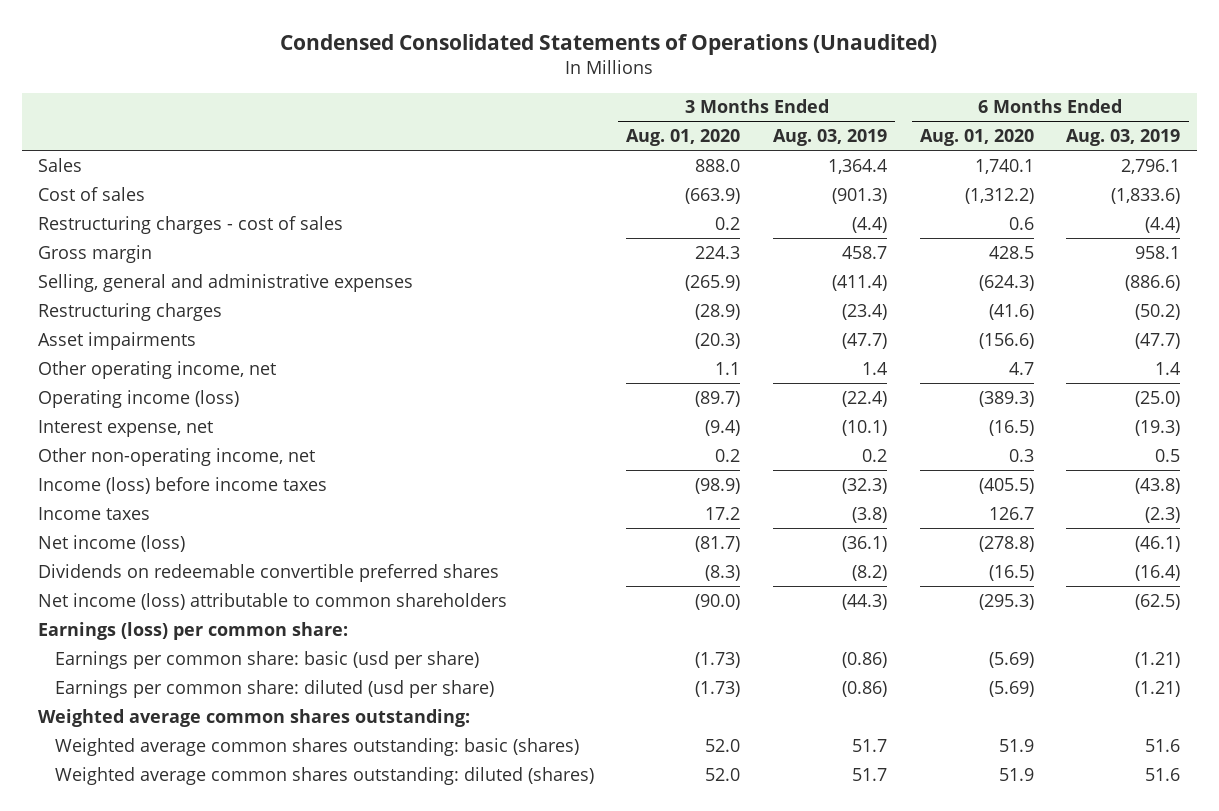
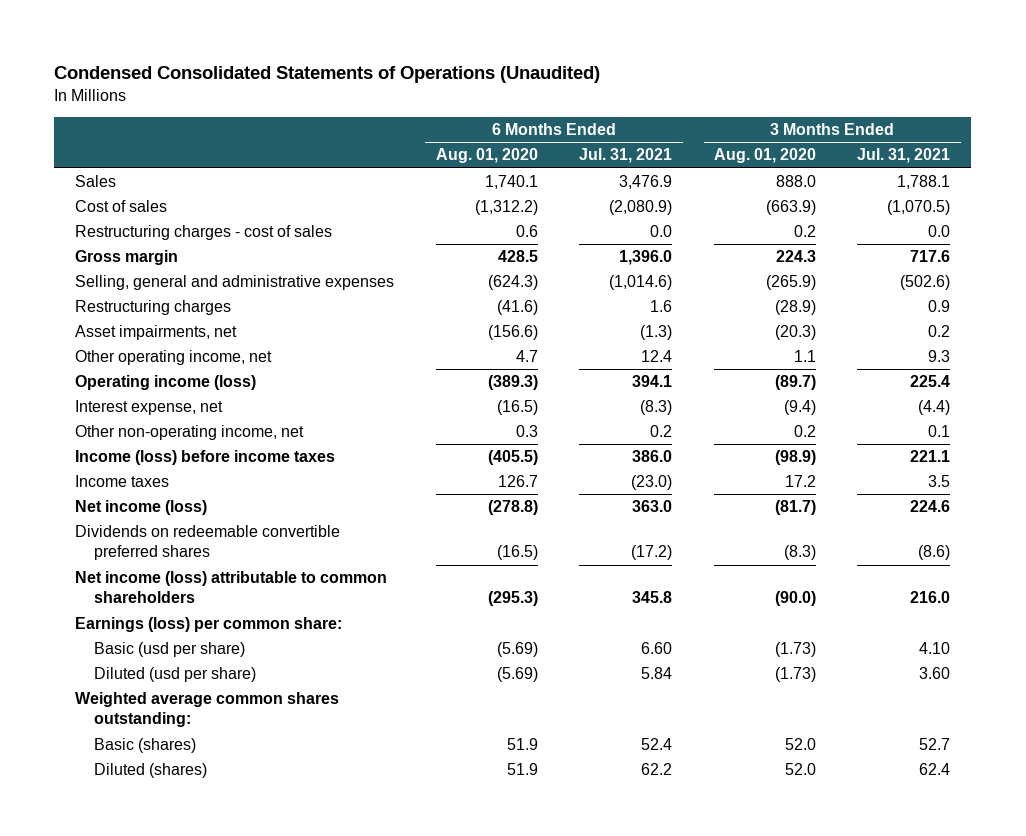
[773,129,888,147] Aug. 03, 2019 -> none
[1066,129,1181,147] Aug. 03, 2019 -> none
none -> [579,148,673,164] Jul. 31, 2021
none -> [857,148,951,164] Jul. 31, 2021
[38,331,197,350] Asset impairments -> [75,325,238,341] Asset impairments, net
[54,650,479,669] Earnings per common share: basic (usd per share) -> [93,642,245,658] Basic (usd per share)
[54,679,494,698] Earnings per common share: diluted (usd per share) -> [93,667,256,683] Diluted (usd per share)
[54,737,579,756] Weighted average common shares outstanding: basic (shares) -> [93,738,196,754] Basic (shares)
[54,766,594,785] Weighted average common shares outstanding: diluted (shares) -> [93,763,207,779] Diluted (shares)

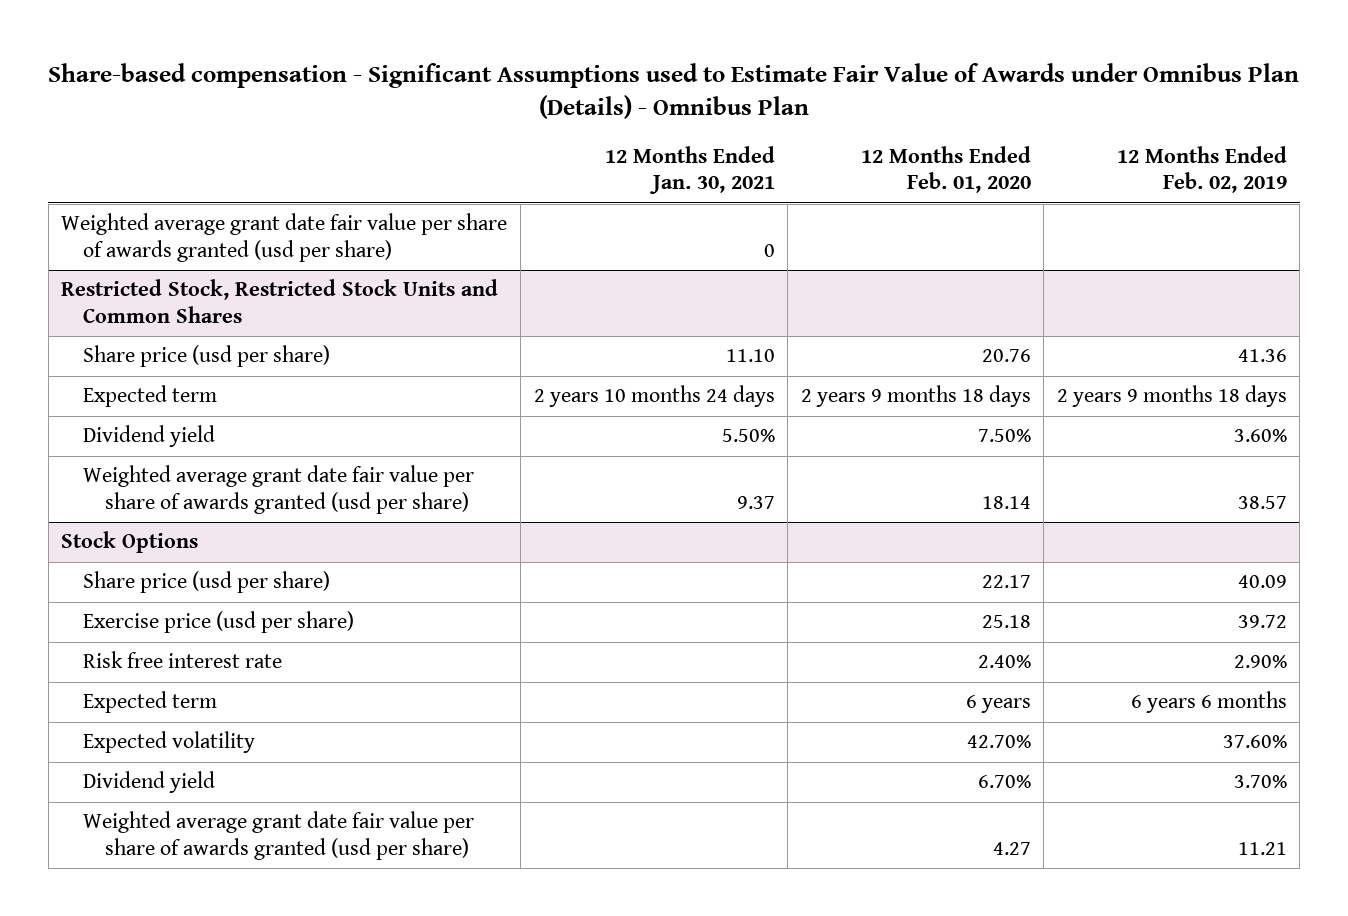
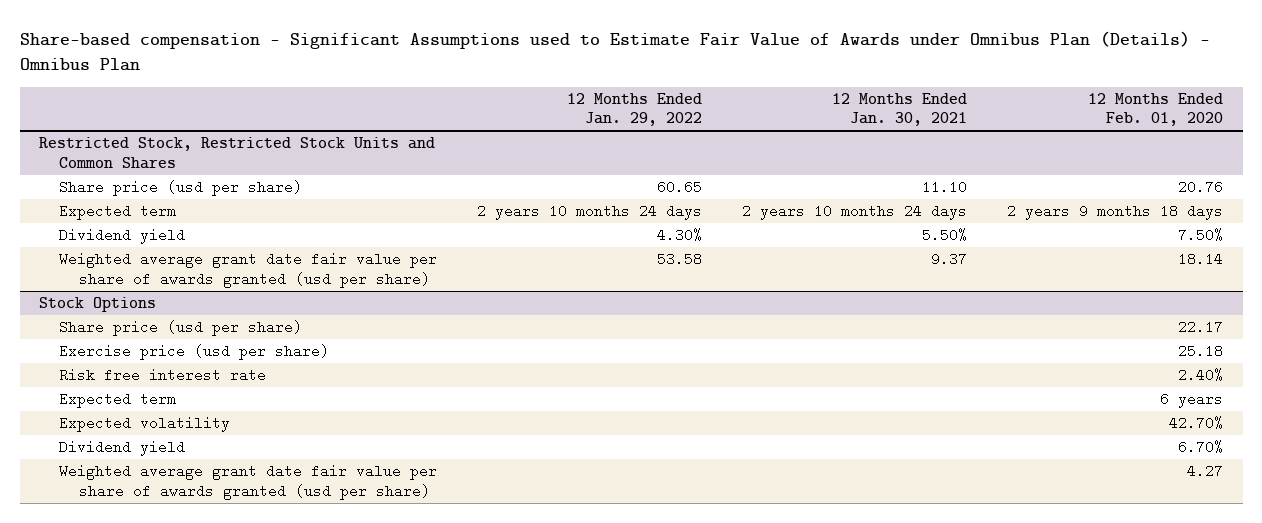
[1116,145,1287,194] 12 Months Ended Feb. 02, 2019 -> none
none -> [567,92,703,127] 12 Months Ended Jan. 29, 2022
[61,213,508,262] Weighted average grant date fair value per share of awards granted (usd per share) -> none

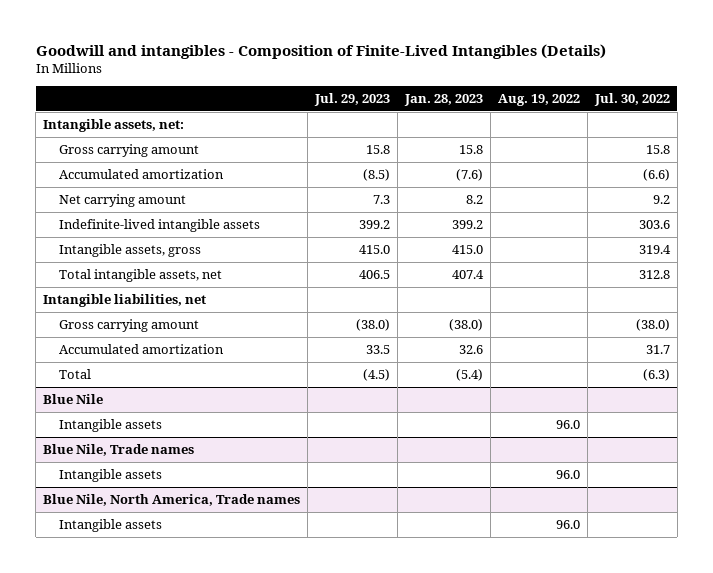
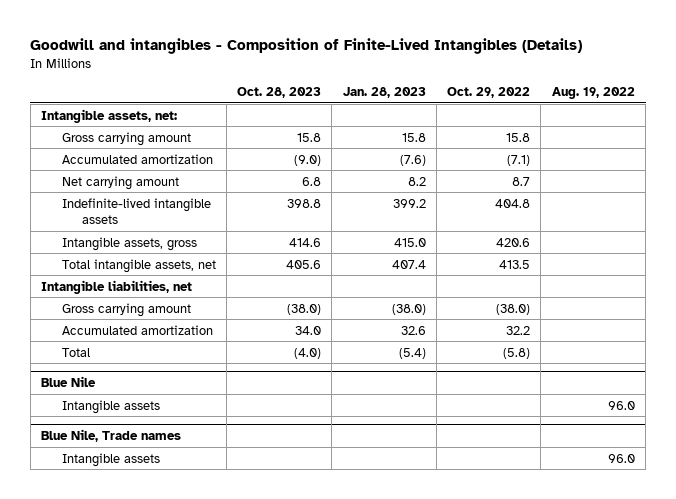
[314,93,391,107] Jul. 29, 2023 -> none
[593,93,670,107] Jul. 30, 2022 -> none
none -> [237,87,322,99] Oct. 28, 2023
none -> [447,87,531,99] Oct. 29, 2022
[43,494,301,507] Blue Nile, North America, Trade names -> none
[58,519,162,533] Intangible assets -> none

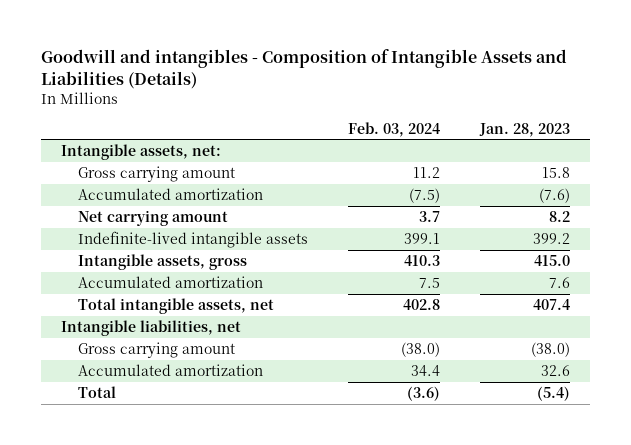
[30,38,583,55] Goodwill and intangibles - Composition of Finite-Lived Intangibles (Details) -> [40,48,567,89] Goodwill and intangibles - Composition of Intangible Assets and Liabilities (Details)
[237,87,322,99] Oct. 28, 2023 -> none
[447,87,531,99] Oct. 29, 2022 -> none
[551,87,635,100] Aug. 19, 2022 -> none
none -> [347,121,440,137] Feb. 03, 2024
none -> [77,275,263,288] Accumulated amortization
[41,375,97,387] Blue Nile -> none
[61,399,160,414] Intangible assets -> none
[41,428,182,442] Blue Nile, Trade names -> none
[61,452,160,467] Intangible assets -> none

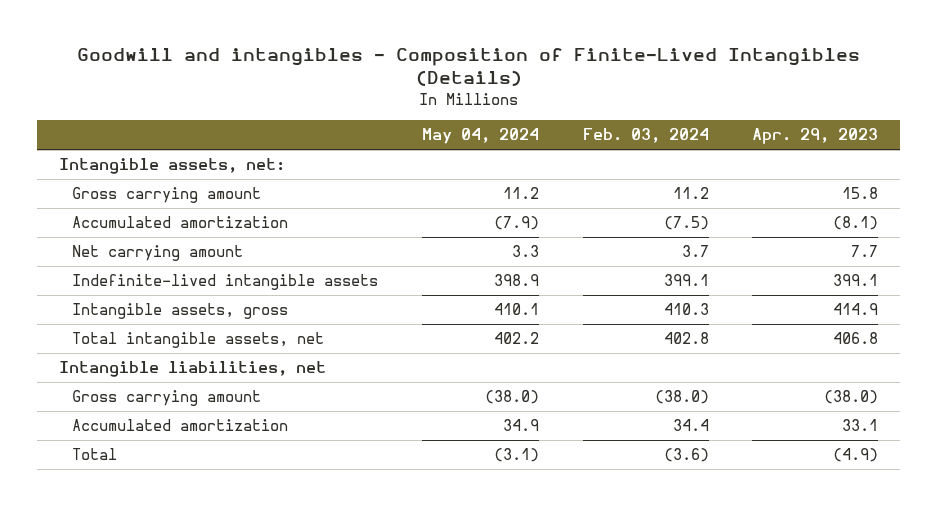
[40,48,567,89] Goodwill and intangibles - Composition of Intangible Assets and Liabilities (Details) -> [76,47,860,87] Goodwill and intangibles - Composition of Finite-Lived Intangibles (Details)
[478,122,570,137] Jan. 28, 2023 -> none
none -> [421,128,539,145] May 04, 2024
none -> [752,128,879,145] Apr. 29, 2023
[77,275,263,288] Accumulated amortization -> none

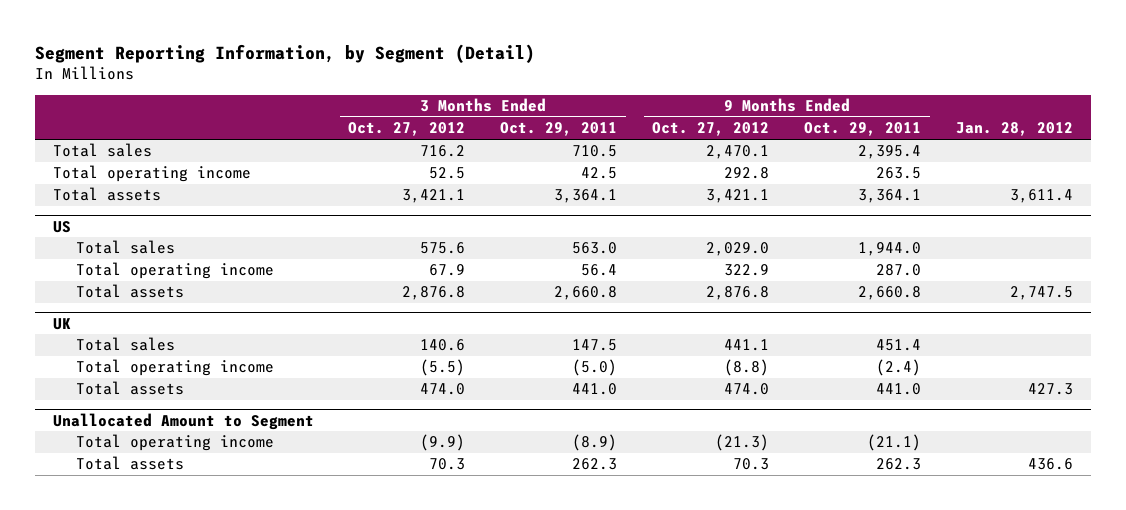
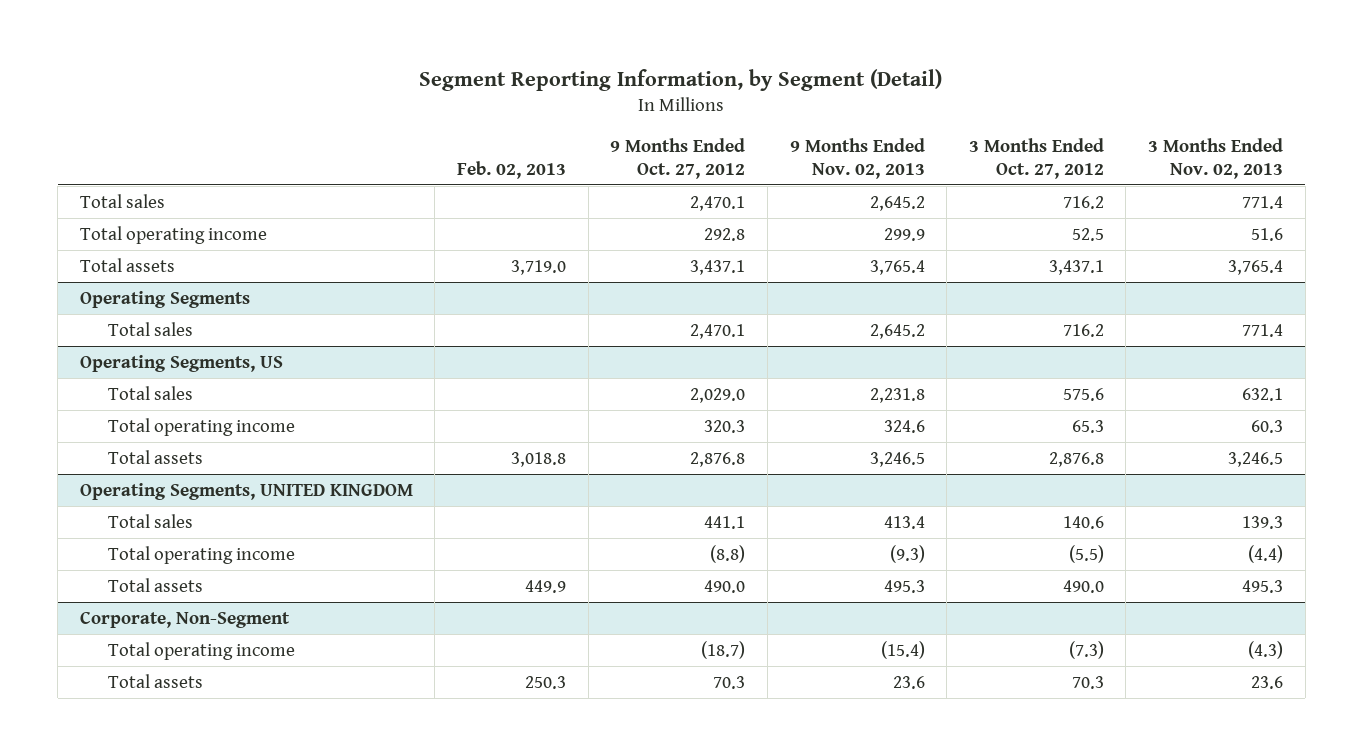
[500,122,618,137] Oct. 29, 2011 -> none
[804,122,922,137] Oct. 29, 2011 -> none
[956,122,1074,137] Jan. 28, 2012 -> none
none -> [456,160,566,179] Feb. 02, 2013
none -> [789,137,925,179] 9 Months Ended Nov. 02, 2013
none -> [1148,137,1284,179] 3 Months Ended Nov. 02, 2013
[52,220,71,233] US -> none
[402,189,466,204] 3,421.1 -> [1048,259,1104,275] 3,437.1
[706,189,770,204] 3,421.1 -> [690,259,746,275] 3,437.1
none -> [79,290,250,308] Operating Segments
none -> [107,321,193,336] Total sales
none -> [79,354,283,372] Operating Segments, US
[429,264,466,277] 67.9 -> [1071,419,1104,433] 65.3
[724,264,770,277] 322.9 -> [704,419,746,433] 320.3
[52,317,71,330] UK -> none
none -> [79,482,413,500] Operating Segments, UNITED KINGDOM
[52,412,314,430] Unallocated Amount to Segment -> none
[420,383,466,396] 474.0 -> [1062,579,1104,593] 490.0
[724,383,770,396] 474.0 -> [704,579,746,593] 490.0
none -> [79,610,290,628] Corporate, Non-Segment
[420,434,466,452] (9.9) -> [1068,640,1104,659] (7.3)
[715,434,770,452] (21.3) -> [701,640,746,659] (18.7)

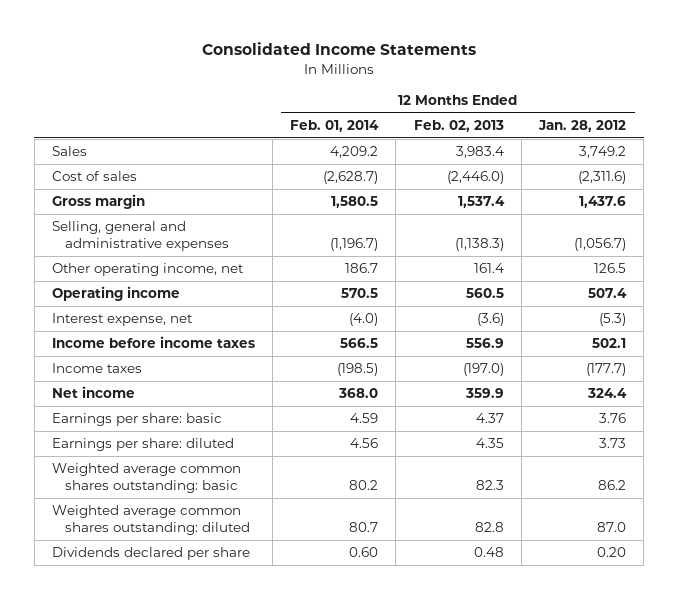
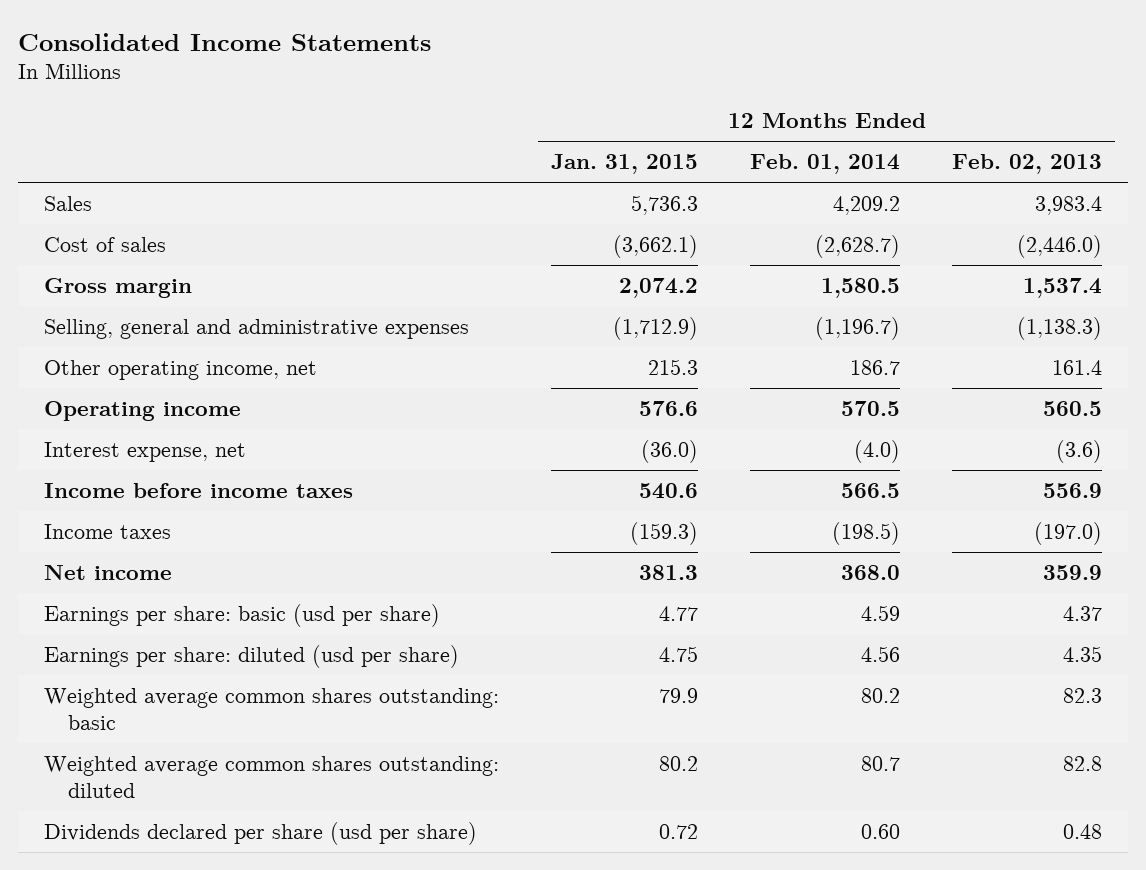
[537,119,626,132] Jan. 28, 2012 -> none
none -> [550,154,698,175] Jan. 31, 2015
[51,413,222,427] Earnings per share: basic -> [43,603,440,627] Earnings per share: basic (usd per share)
[51,438,234,452] Earnings per share: diluted -> [43,644,459,668] Earnings per share: diluted (usd per share)
[51,547,250,561] Dividends declared per share -> [43,821,477,845] Dividends declared per share (usd per share)

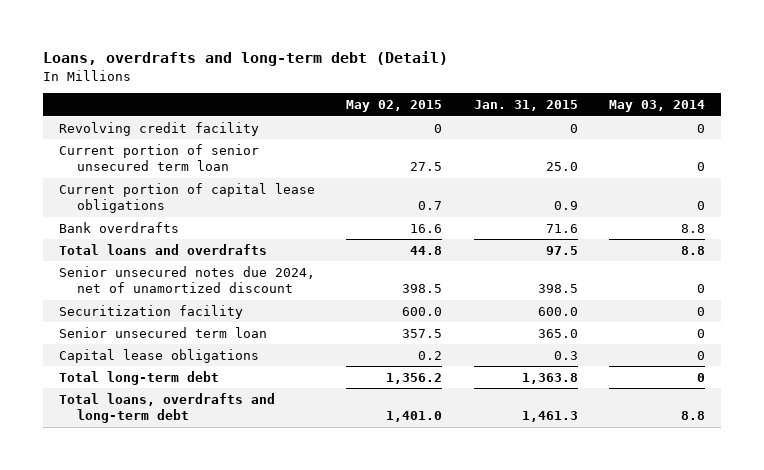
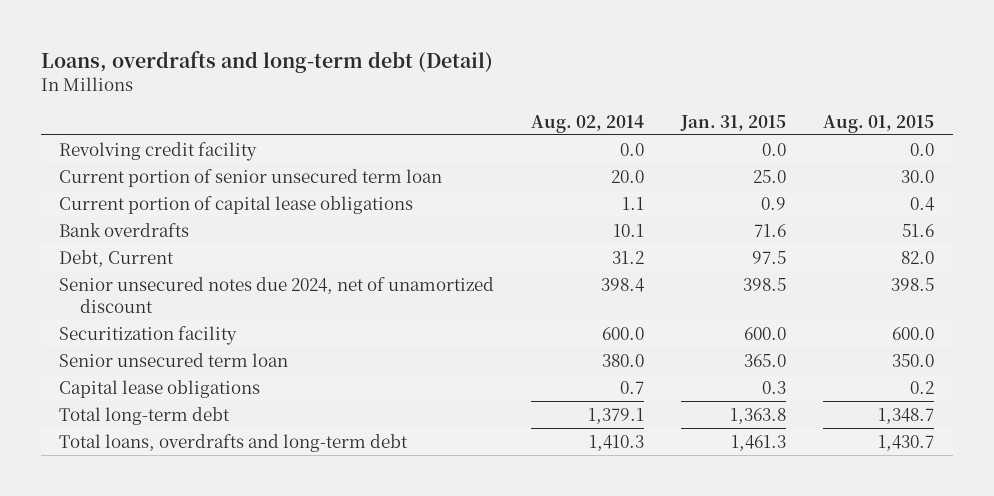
[346,100,443,113] May 02, 2015 -> none
[608,100,705,113] May 03, 2014 -> none
none -> [531,114,645,133] Aug. 02, 2014
none -> [823,114,935,133] Aug. 01, 2015
[569,123,578,133] 0 -> [762,142,787,156] 0.0
[59,243,268,255] Total loans and overdrafts -> [59,249,175,267] Debt, Current

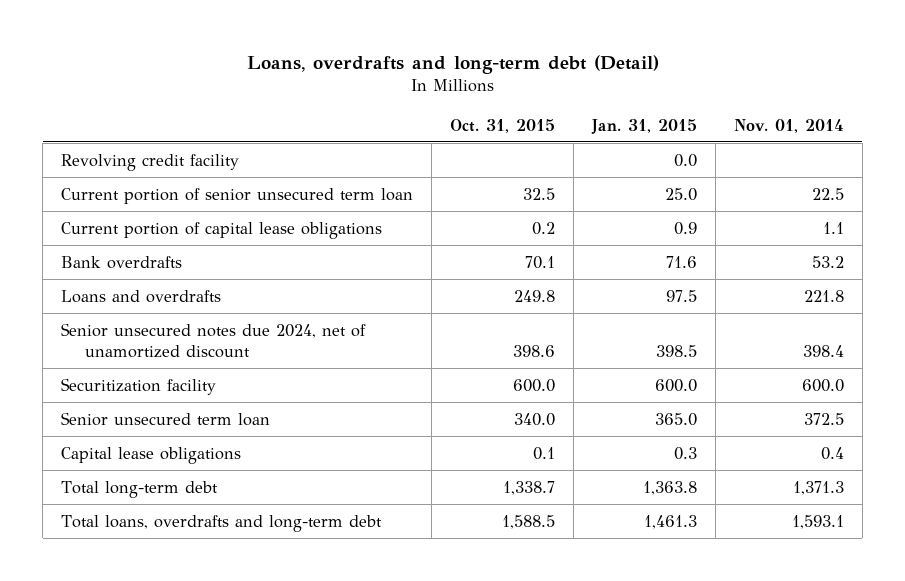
[531,114,645,133] Aug. 02, 2014 -> none
[823,114,935,133] Aug. 01, 2015 -> none
none -> [450,118,556,133] Oct. 31, 2015
none -> [733,118,844,133] Nov. 01, 2014
[59,249,175,267] Debt, Current -> [61,289,222,303] Loans and overdrafts

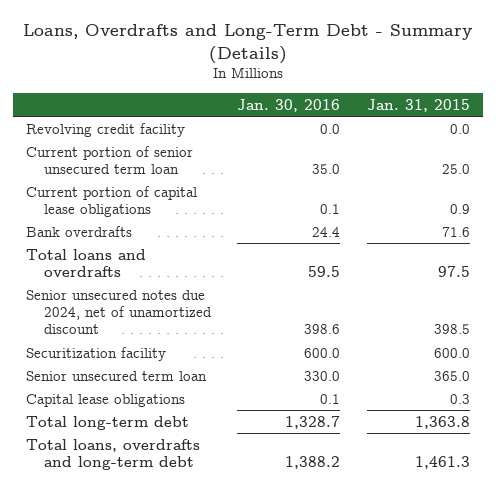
[246,54,659,74] Loans, overdrafts and long-term debt (Detail) -> [22,23,472,64] Loans, Overdrafts and Long-Term Debt - Summary (Details)
[450,118,556,133] Oct. 31, 2015 -> none
[733,118,844,133] Nov. 01, 2014 -> none
none -> [237,98,341,112] Jan. 30, 2016
[61,289,222,303] Loans and overdrafts -> [26,248,147,277] Total loans and overdrafts

